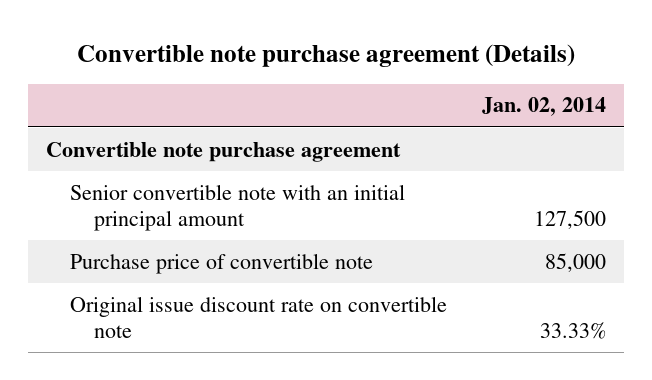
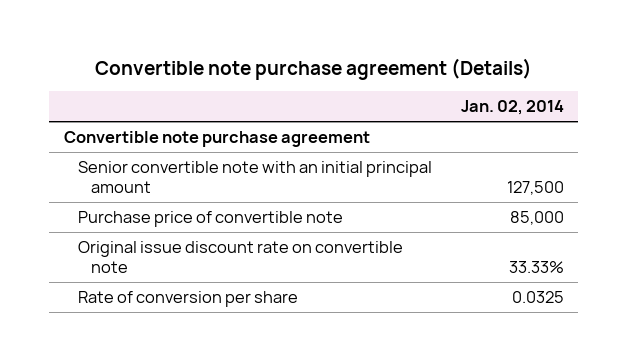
none -> [77,290,298,307] Rate of conversion per share

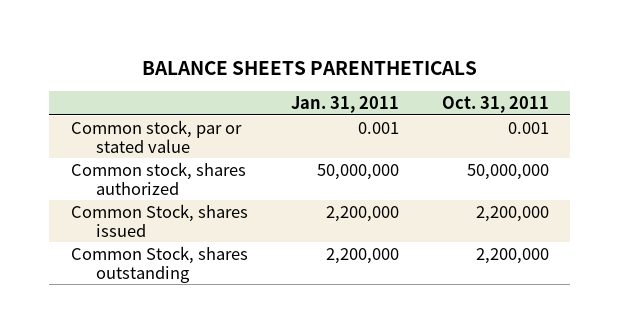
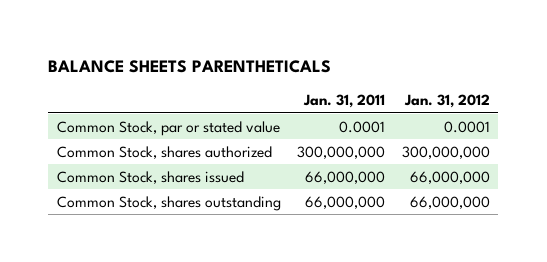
[441,95,549,113] Oct. 31, 2011 -> none
none -> [403,94,490,109] Jan. 31, 2012
[70,119,242,153] Common stock, par or stated value -> [56,120,280,136] Common Stock, par or stated value
[357,121,399,134] 0.001 -> [339,120,386,133] 0.0001
[70,161,246,195] Common stock, shares authorized -> [56,145,272,159] Common Stock, shares authorized
[316,163,399,180] 50,000,000 -> [297,145,386,159] 300,000,000
[325,205,399,222] 2,200,000 -> [305,170,386,184] 66,000,000
[325,247,399,264] 2,200,000 -> [305,195,386,209] 66,000,000

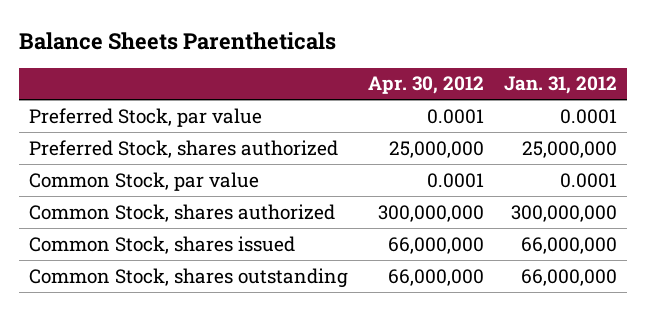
[48,60,332,74] BALANCE SHEETS PARENTHETICALS -> [19,31,337,50] Balance Sheets Parentheticals
[303,94,386,109] Jan. 31, 2011 -> none
none -> [368,76,485,95] Apr. 30, 2012
none -> [29,107,263,127] Preferred Stock, par value
none -> [29,139,339,158] Preferred Stock, shares authorized
[56,120,280,136] Common Stock, par or stated value -> [29,171,260,191] Common Stock, par value

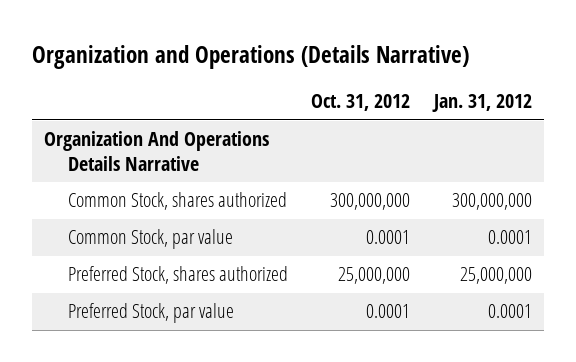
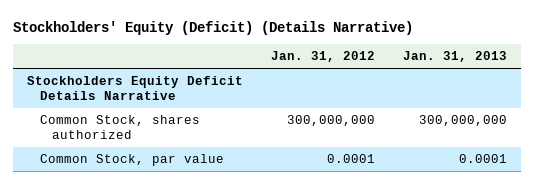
[32,45,470,70] Organization and Operations (Details Narrative) -> [12,20,413,35] Stockholders' Equity (Deficit) (Details Narrative)
[311,94,411,112] Oct. 31, 2012 -> none
none -> [403,51,508,63] Jan. 31, 2013
[44,131,270,171] Organization And Operations Details Narrative -> none
none -> [26,76,243,101] Stockholders Equity Deficit Details Narrative
[67,266,288,285] Preferred Stock, shares authorized -> none
[67,303,234,324] Preferred Stock, par value -> none

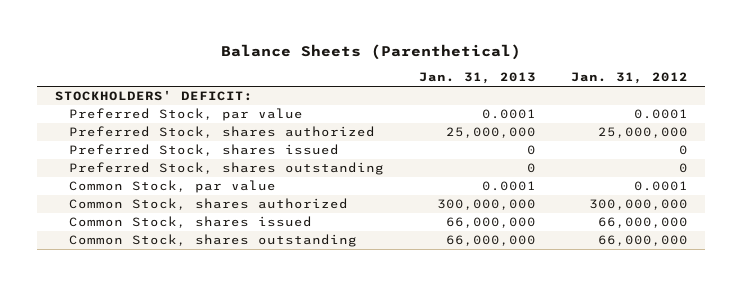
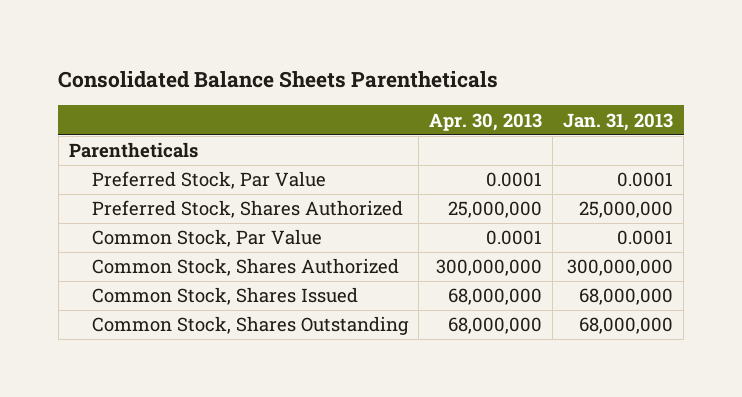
[221,43,522,60] Balance Sheets (Parenthetical) -> [58,70,499,88] Consolidated Balance Sheets Parentheticals
[570,72,688,85] Jan. 31, 2012 -> none
none -> [429,112,543,131] Apr. 30, 2013
[54,90,253,102] STOCKHOLDERS' DEFICIT: -> none
[68,144,339,157] Preferred Stock, shares issued -> none
[68,162,384,176] Preferred Stock, shares outstanding -> none
none -> [68,142,198,159] Parentheticals
[68,108,303,122] Preferred Stock, par value -> [92,171,327,190] Preferred Stock, Par Value
[68,126,375,139] Preferred Stock, shares authorized -> [92,200,404,219] Preferred Stock, Shares Authorized
[68,180,276,194] Common Stock, par value -> [92,229,323,248] Common Stock, Par Value
[68,198,348,211] Common Stock, shares authorized -> [92,258,400,277] Common Stock, Shares Authorized
[68,216,312,229] Common Stock, shares issued -> [92,287,359,306] Common Stock, Shares Issued
[445,217,536,229] 66,000,000 -> [579,288,674,306] 68,000,000
[68,234,357,248] Common Stock, shares outstanding -> [92,316,410,336] Common Stock, Shares Outstanding
[445,235,536,247] 66,000,000 -> [579,317,674,335] 68,000,000

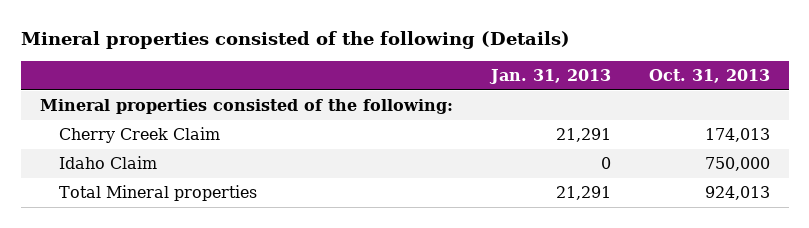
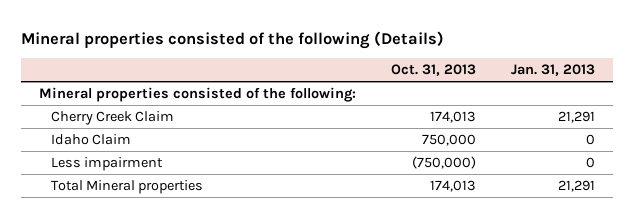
none -> [50,156,163,171] Less impairment
[704,186,770,201] 924,013 -> [429,179,476,192] 174,013

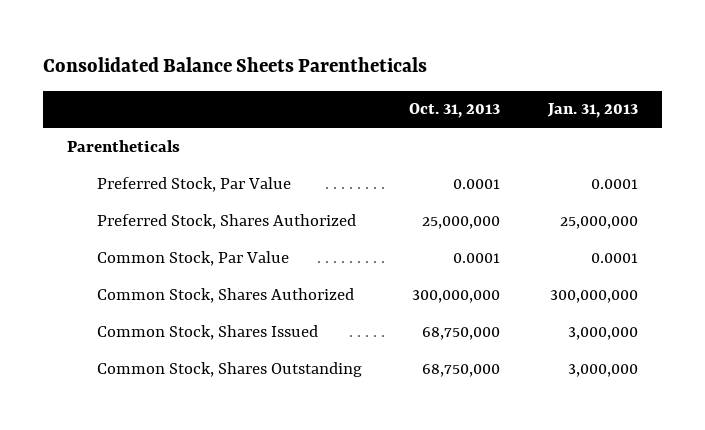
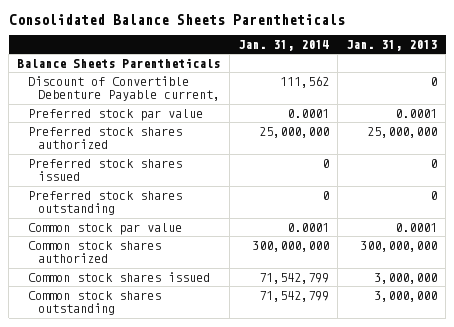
[409,103,501,119] Oct. 31, 2013 -> none
none -> [237,40,329,52] Jan. 31, 2014
[66,139,180,152] Parentheticals -> none
none -> [17,57,221,68] Balance Sheets Parentheticals
none -> [27,75,221,102] Discount of Convertible Debenture Payable current,
[96,176,291,192] Preferred Stock, Par Value -> [27,108,203,121] Preferred stock par value
[96,213,356,229] Preferred Stock, Shares Authorized -> [27,126,182,150] Preferred stock shares authorized
none -> [27,158,182,182] Preferred stock shares issued
none -> [27,190,182,216] Preferred stock shares outstanding
[96,250,289,266] Common Stock, Par Value -> [27,222,182,235] Common stock par value
[96,287,354,303] Common Stock, Shares Authorized -> [27,240,161,264] Common stock shares authorized
[96,324,318,340] Common Stock, Shares Issued -> [27,271,210,282] Common stock shares issued
[96,361,362,377] Common Stock, Shares Outstanding -> [27,290,161,316] Common stock shares outstanding

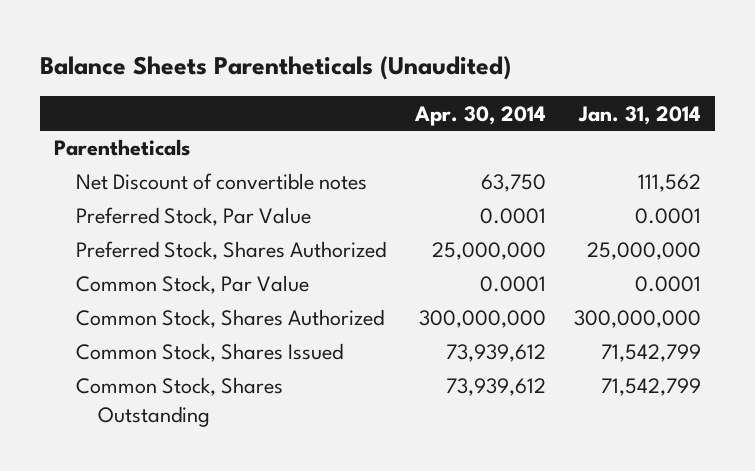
[8,13,345,25] Consolidated Balance Sheets Parentheticals -> [39,56,511,81] Balance Sheets Parentheticals (Unaudited)
[345,40,437,52] Jan. 31, 2013 -> none
none -> [413,105,546,126] Apr. 30, 2014
[27,158,182,182] Preferred stock shares issued -> none
[27,190,182,216] Preferred stock shares outstanding -> none
[17,57,221,68] Balance Sheets Parentheticals -> [54,139,191,157] Parentheticals
[27,75,221,102] Discount of Convertible Debenture Payable current, -> [76,173,368,191] Net Discount of convertible notes
[27,108,203,121] Preferred stock par value -> [76,207,312,227] Preferred Stock, Par Value
[27,126,182,150] Preferred stock shares authorized -> [76,241,387,261] Preferred Stock, Shares Authorized
[27,222,182,235] Common stock par value -> [76,275,310,295] Common Stock, Par Value
[27,240,161,264] Common stock shares authorized -> [76,309,385,329] Common Stock, Shares Authorized
[27,271,210,282] Common stock shares issued -> [76,343,344,363] Common Stock, Shares Issued
[27,290,161,316] Common stock shares outstanding -> [76,377,284,427] Common Stock, Shares Outstanding

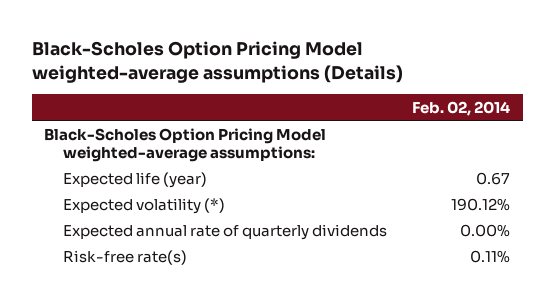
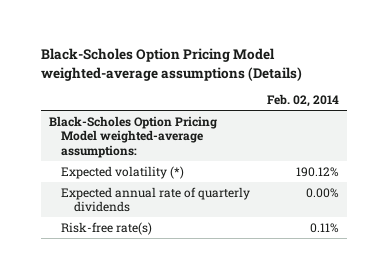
[62,171,207,188] Expected life (year) -> none

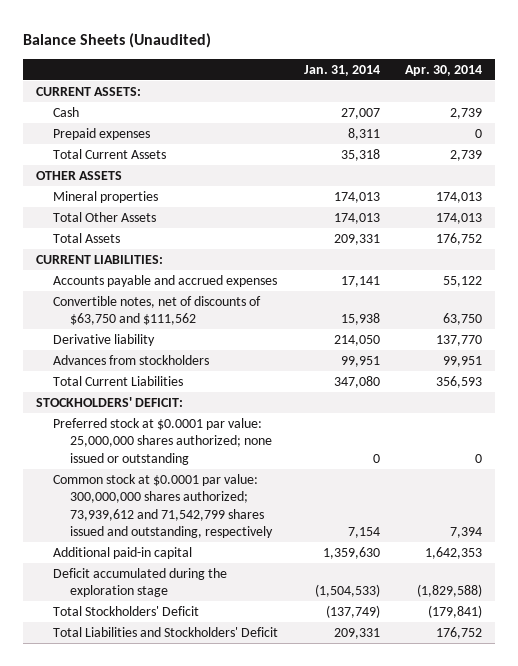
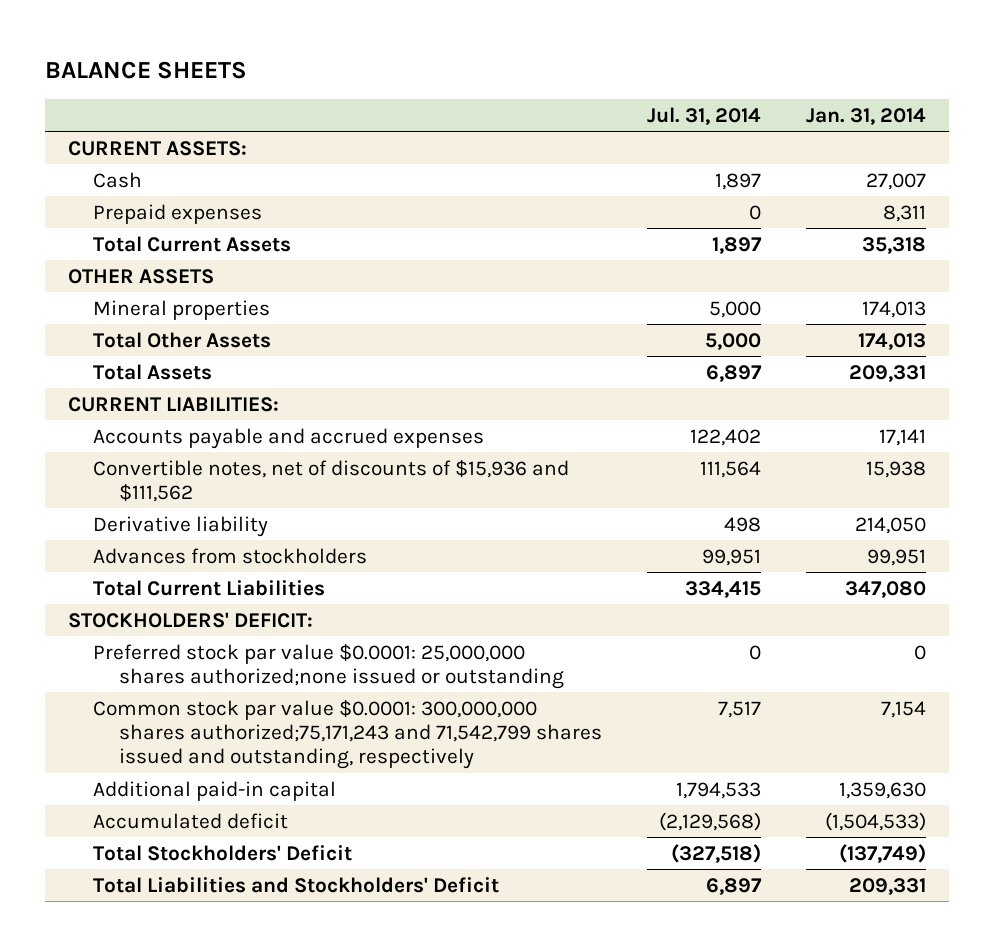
[22,32,211,48] Balance Sheets (Unaudited) -> [45,60,248,79] BALANCE SHEETS
[405,64,483,76] Apr. 30, 2014 -> none
none -> [647,106,762,125] Jul. 31, 2014
[53,296,262,326] Convertible notes, net of discounts of $63,750 and $111,562 -> [93,459,570,502] Convertible notes, net of discounts of $15,936 and $111,562
[53,418,273,465] Preferred stock at $0.0001 par value: 25,000,000 shares authorized; none issued or outstanding -> [93,643,565,689] Preferred stock par value $0.0001: 25,000,000 shares authorized;none issued or outstanding
[53,474,274,538] Common stock at $0.0001 par value: 300,000,000 shares authorized; 73,939,612 and 71,542,799 shares issued and outstanding, respectively -> [93,699,603,770] Common stock par value $0.0001: 300,000,000 shares authorized;75,171,243 and 71,542,799 shares issued and outstanding, respectively
[53,568,228,598] Deficit accumulated during the exploration stage -> [93,812,289,829] Accumulated deficit

